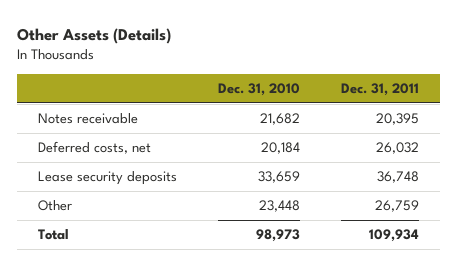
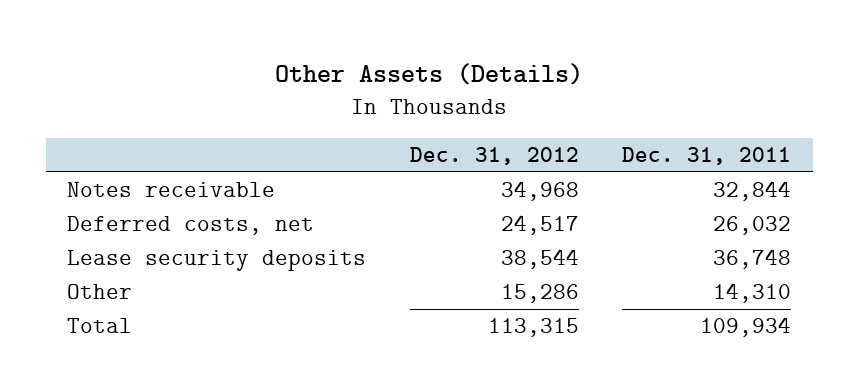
[218,83,301,97] Dec. 31, 2010 -> none
none -> [409,146,579,165] Dec. 31, 2012
[376,113,420,126] 20,395 -> [713,181,792,202] 32,844
[375,200,420,213] 26,759 -> [713,283,792,304] 14,310

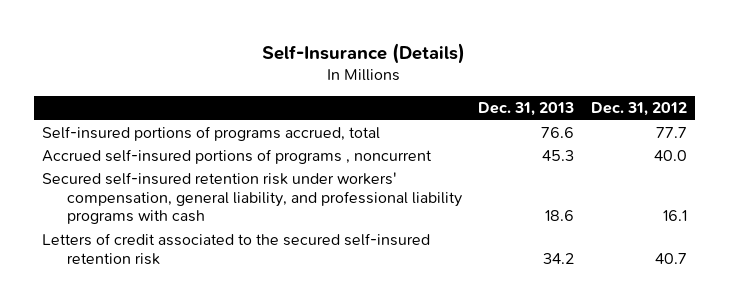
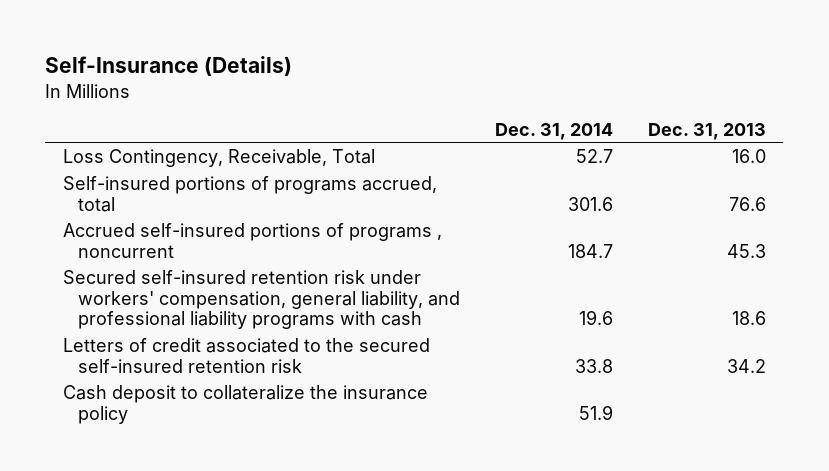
[590,102,687,117] Dec. 31, 2012 -> none
none -> [494,122,613,140] Dec. 31, 2014
none -> [62,148,375,167] Loss Contingency, Receivable, Total
none -> [62,384,428,424] Cash deposit to collateralize the insurance policy

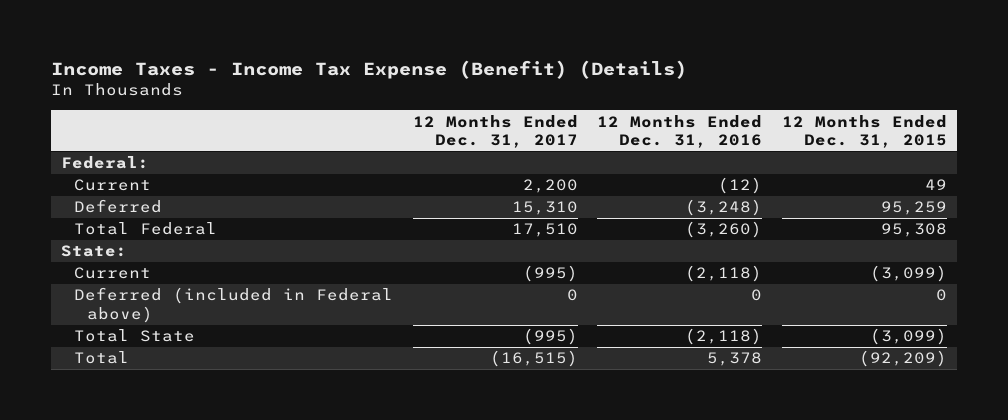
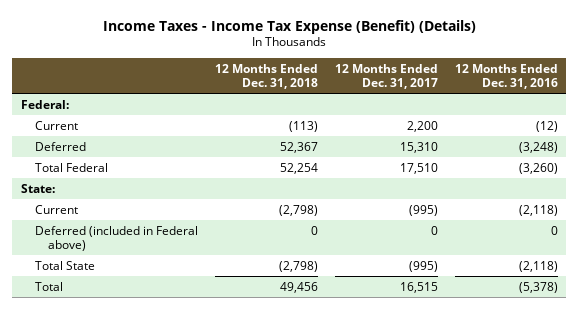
[781,114,947,148] 12 Months Ended Dec. 31, 2015 -> none
none -> [214,63,318,89] 12 Months Ended Dec. 31, 2018
[489,350,578,368] (16,515) -> [399,281,438,293] 16,515
[707,352,763,367] 5,378 -> [518,281,558,293] (5,378)

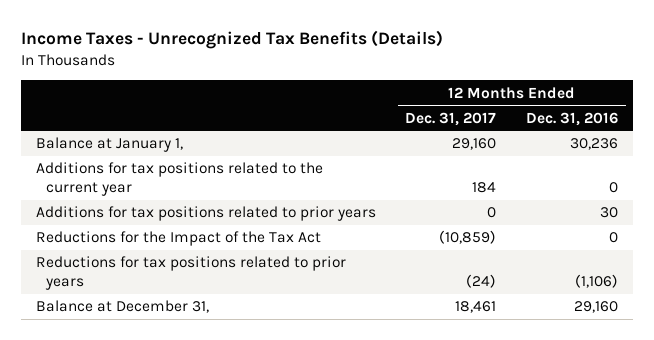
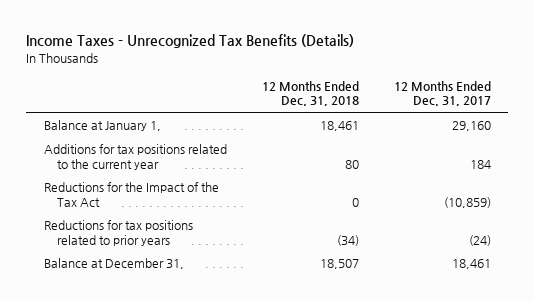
[526,111,619,126] Dec. 31, 2016 -> none
none -> [261,81,359,107] 12 Months Ended Dec. 31, 2018
[35,206,376,222] Additions for tax positions related to prior years -> none

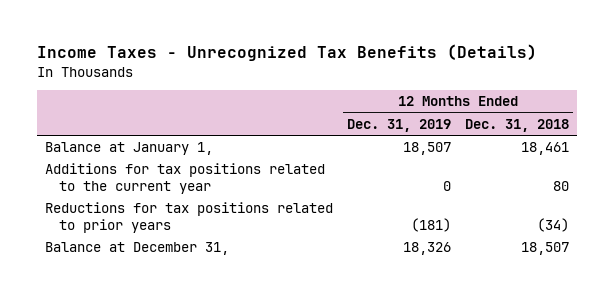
[393,81,491,107] 12 Months Ended Dec. 31, 2017 -> none
none -> [346,118,451,132] Dec. 31, 2019
[43,182,219,207] Reductions for the Impact of the Tax Act -> none

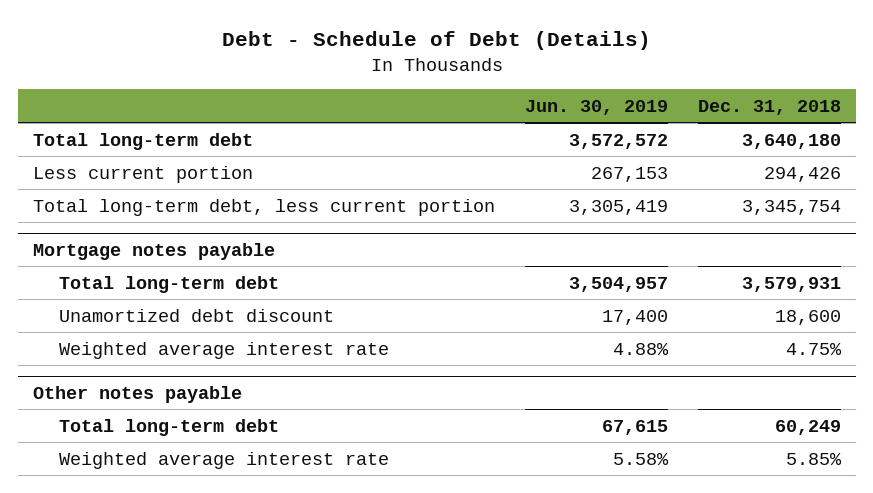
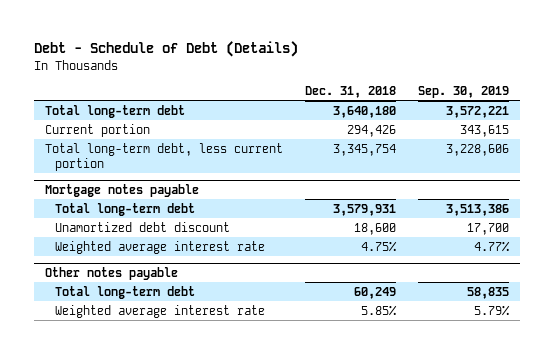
[524,99,668,115] Jun. 30, 2019 -> none
none -> [417,86,509,99] Sep. 30, 2019
[32,165,253,183] Less current portion -> [45,123,151,137] Current portion

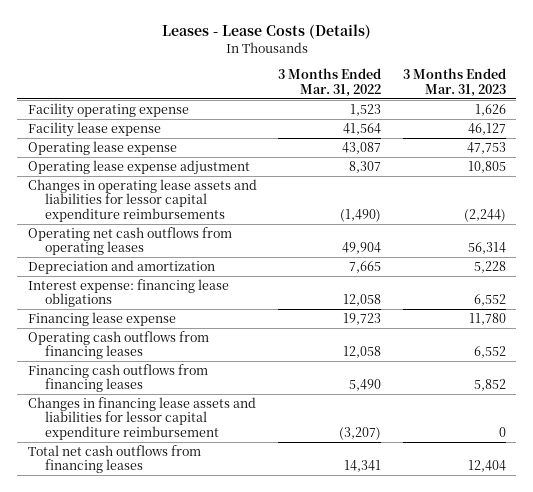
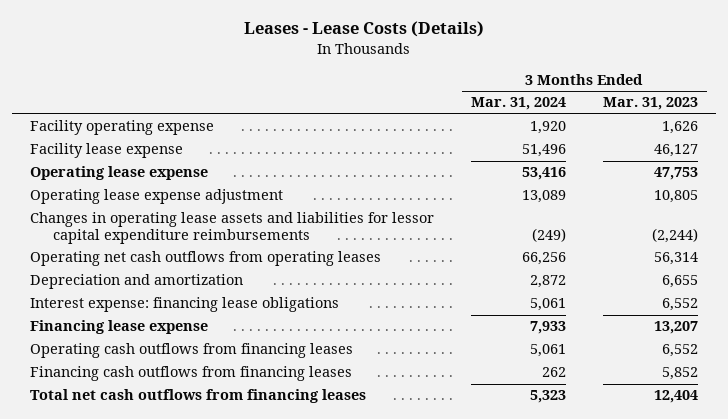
[278,68,382,97] 3 Months Ended Mar. 31, 2022 -> none
none -> [471,97,567,111] Mar. 31, 2024
[473,260,506,273] 5,228 -> [661,275,698,289] 6,655
[468,312,506,325] 11,780 -> [653,321,698,335] 13,207
[27,396,256,441] Changes in financing lease assets and liabilities for lessor capital expenditure reimbursement -> none

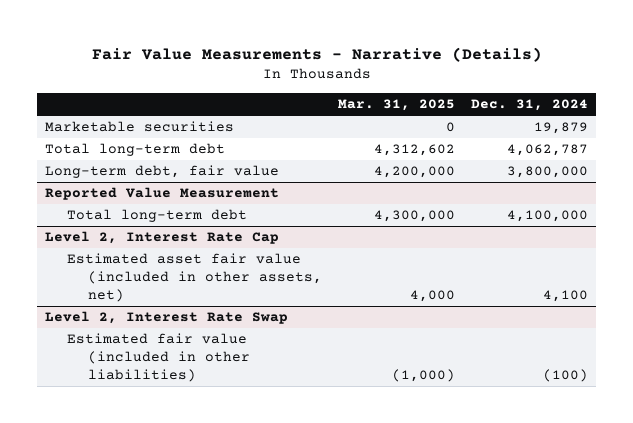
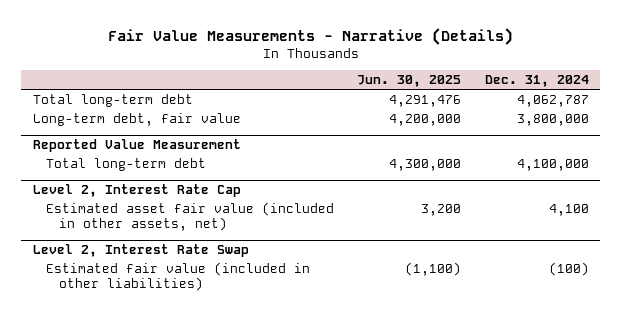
[338,99,456,112] Mar. 31, 2025 -> none
none -> [357,75,462,88] Jun. 30, 2025
[45,121,235,133] Marketable securities -> none

